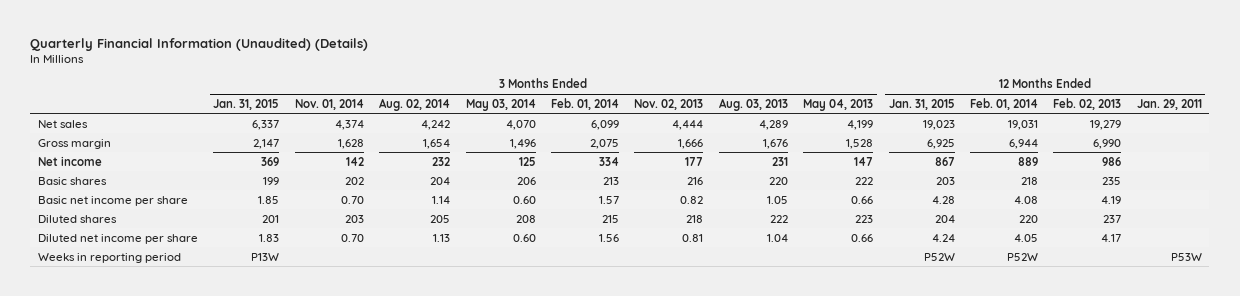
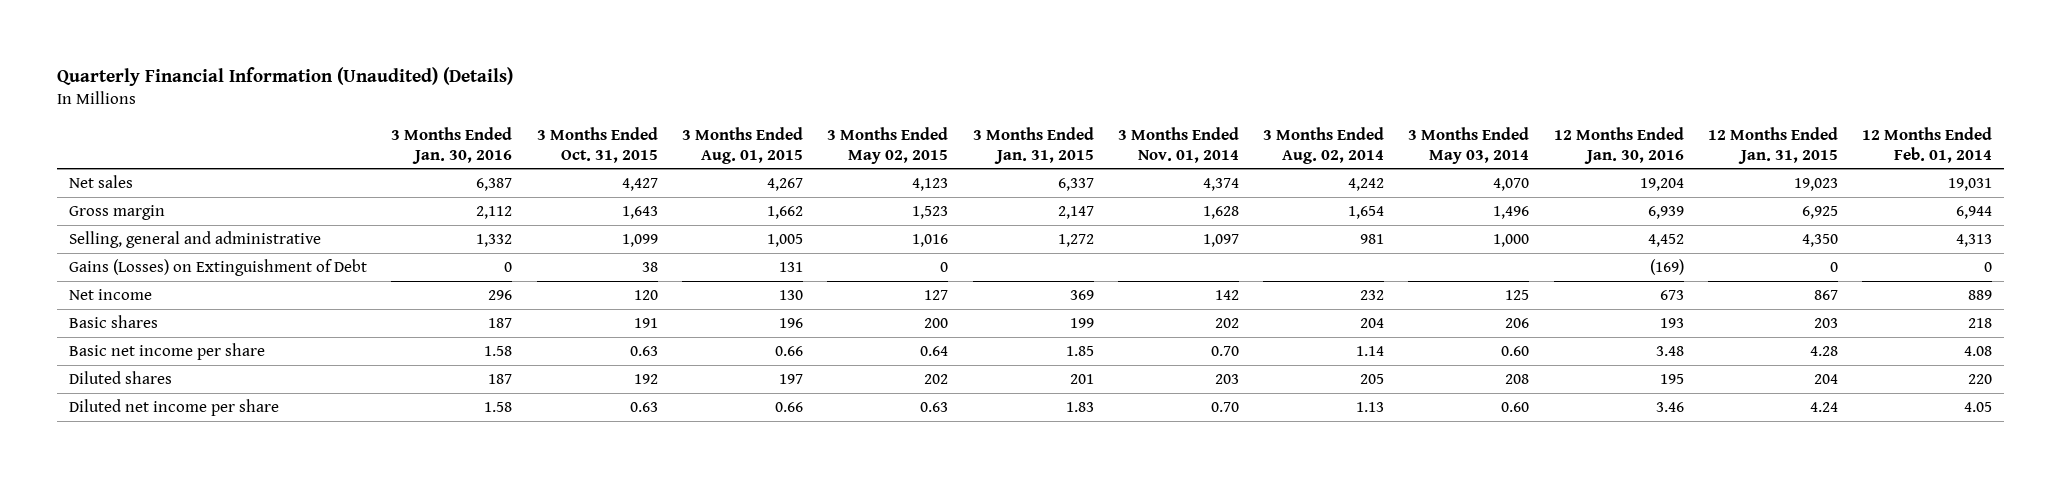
[551,97,620,110] Feb. 01, 2014 -> none
[634,98,704,110] Nov. 02, 2013 -> none
[718,97,788,111] Aug. 03, 2013 -> none
[803,98,874,111] May 04, 2013 -> none
[1053,97,1122,110] Feb. 02, 2013 -> none
[1136,98,1202,110] Jan. 29, 2011 -> none
none -> [391,126,513,164] 3 Months Ended Jan. 30, 2016
none -> [536,126,658,163] 3 Months Ended Oct. 31, 2015
none -> [681,126,803,164] 3 Months Ended Aug. 01, 2015
none -> [827,126,949,164] 3 Months Ended May 02, 2015
none -> [1553,126,1684,164] 12 Months Ended Jan. 30, 2016
none -> [69,230,322,248] Selling, general and administrative
none -> [69,258,368,276] Gains (Losses) on Extinguishment of Debt
[38,252,182,263] Weeks in reporting period -> none

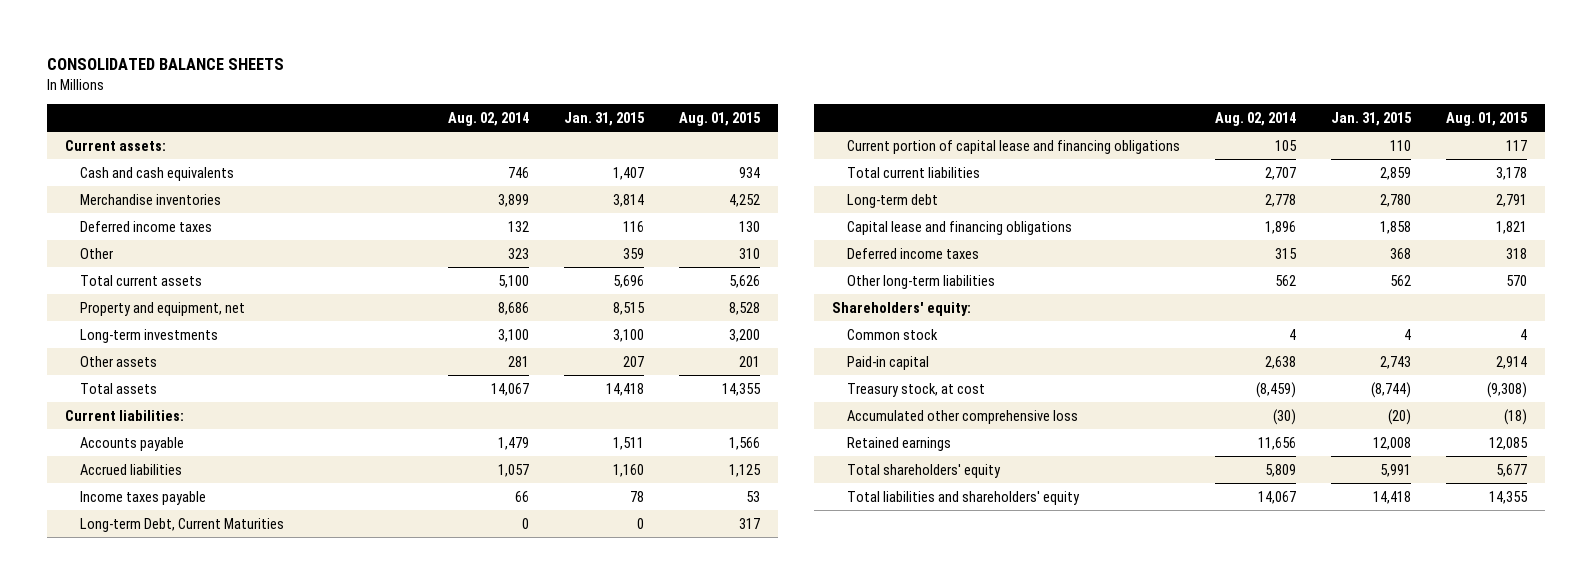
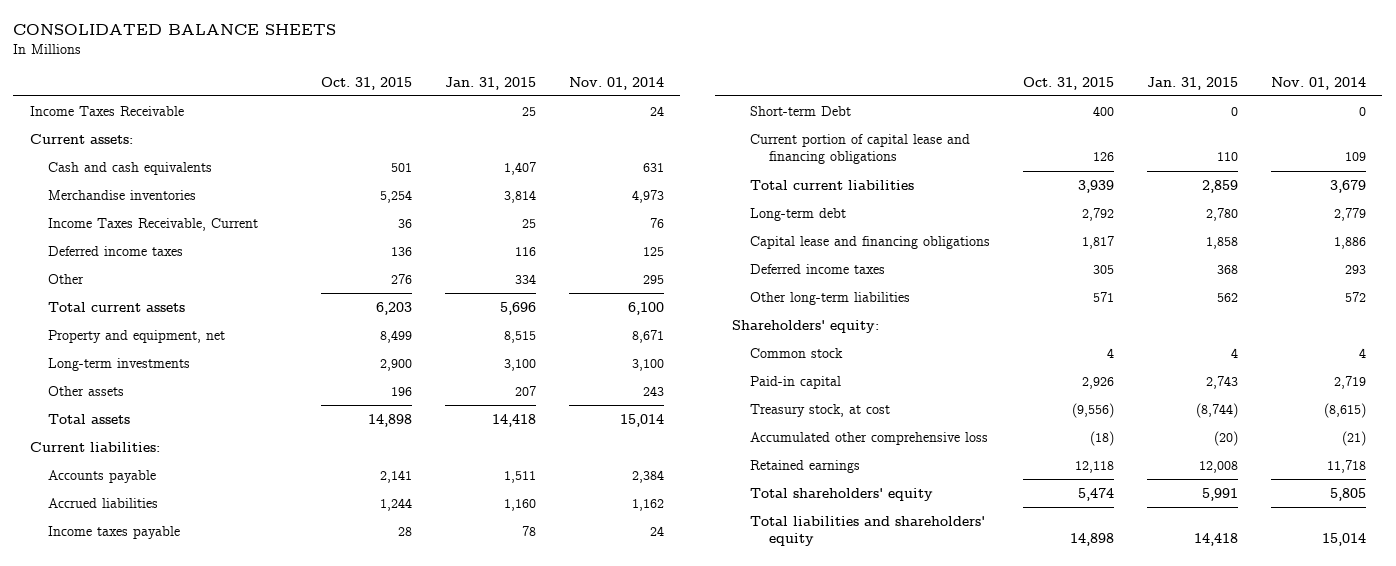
[448,111,530,126] Aug. 02, 2014 -> none
[679,111,762,126] Aug. 01, 2015 -> none
none -> [321,76,413,90] Oct. 31, 2015
none -> [568,76,664,90] Nov. 01, 2014
none -> [29,105,184,116] Income Taxes Receivable
none -> [48,217,259,231] Income Taxes Receivable, Current
[623,247,645,259] 359 -> [515,273,537,284] 334
[80,517,285,532] Long-term Debt, Current Maturities -> none
none -> [750,105,852,116] Short-term Debt

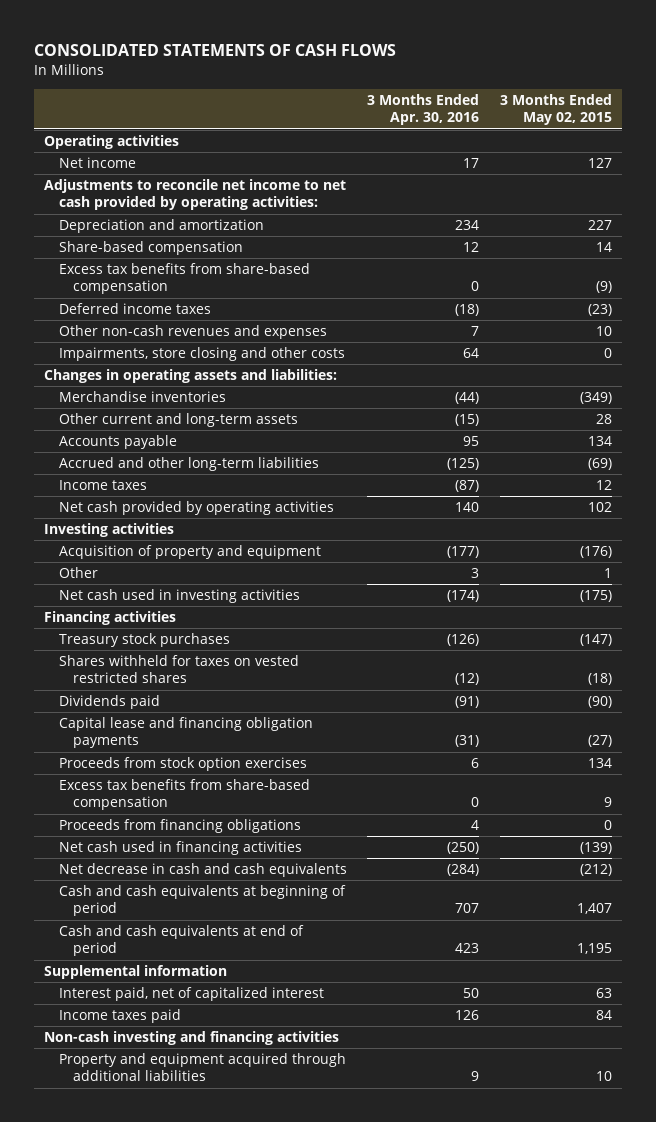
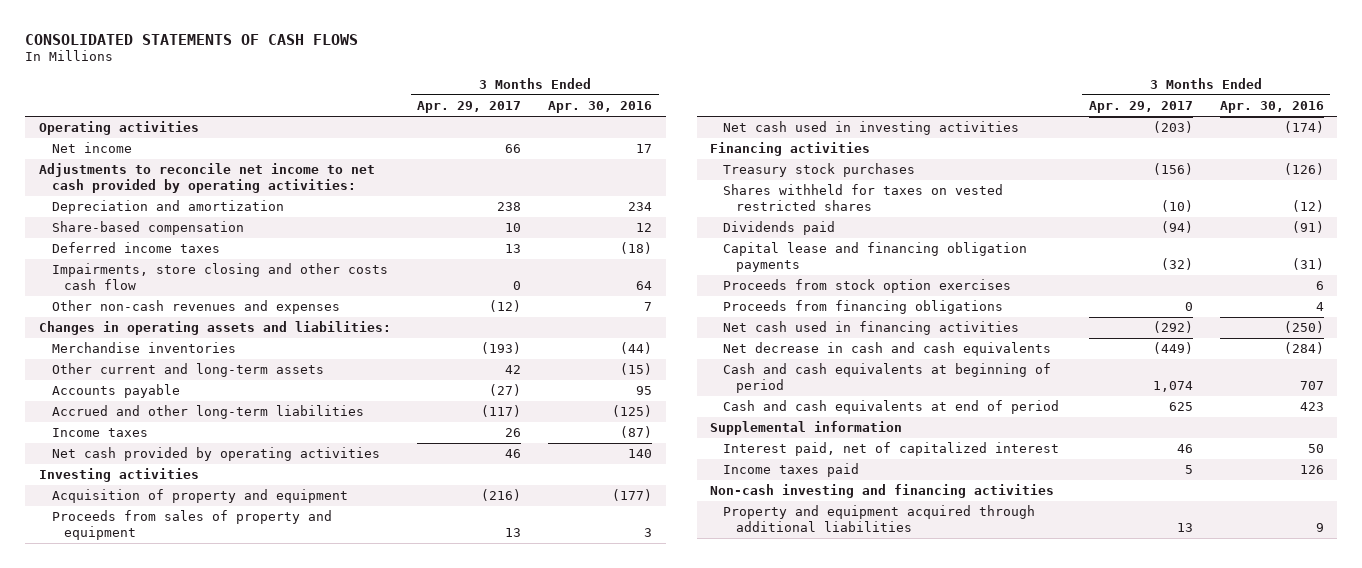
[499,94,612,126] 3 Months Ended May 02, 2015 -> none
none -> [417,101,522,114] Apr. 29, 2017
[58,263,310,295] Excess tax benefits from share-based compensation -> none
none -> [51,263,388,290] Impairments, store closing and other costs cash flow
[58,347,345,362] Impairments, store closing and other costs -> none
[58,567,98,579] Other -> [51,510,332,540] Proceeds from sales of property and equipment
[58,779,310,811] Excess tax benefits from share-based compensation -> none

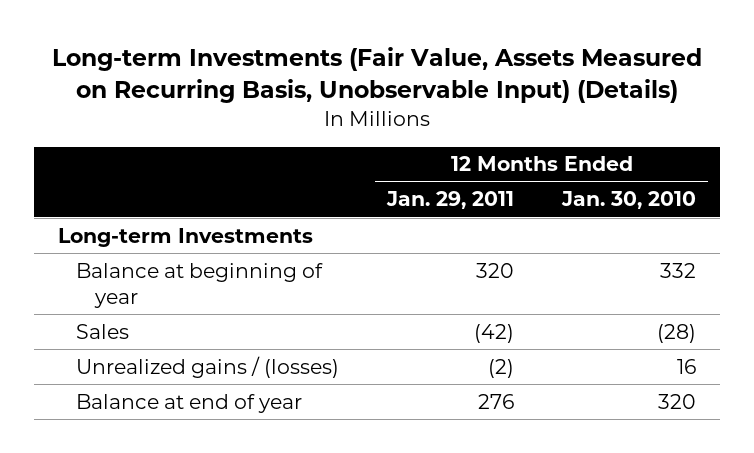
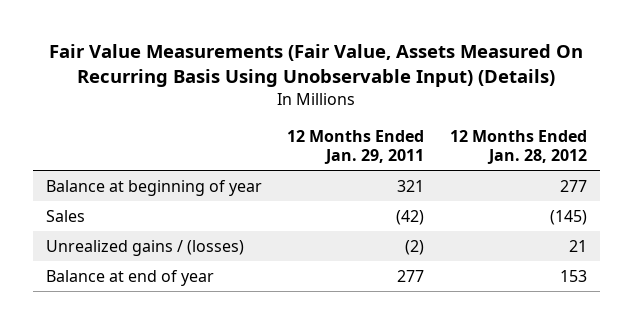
[52,47,703,104] Long-term Investments (Fair Value, Assets Measured on Recurring Basis, Unobservable Input) (Details) -> [49,43,584,88] Fair Value Measurements (Fair Value, Assets Measured On Recurring Basis Using Unobservable Input) (Details)
[561,191,697,210] Jan. 30, 2010 -> none
none -> [449,130,587,164] 12 Months Ended Jan. 28, 2012
[58,227,314,247] Long-term Investments -> none
[476,262,515,278] 320 -> [397,179,425,192] 321
[478,393,515,409] 276 -> [397,269,425,282] 277

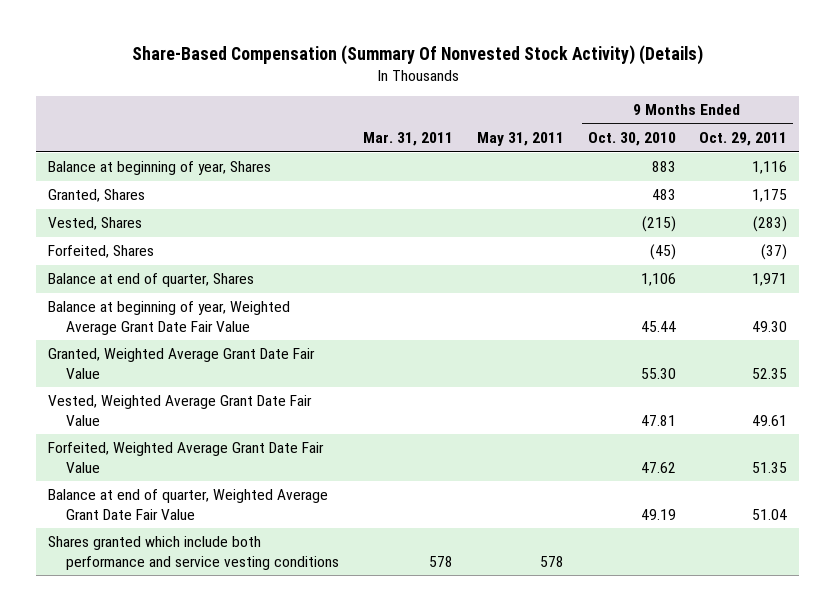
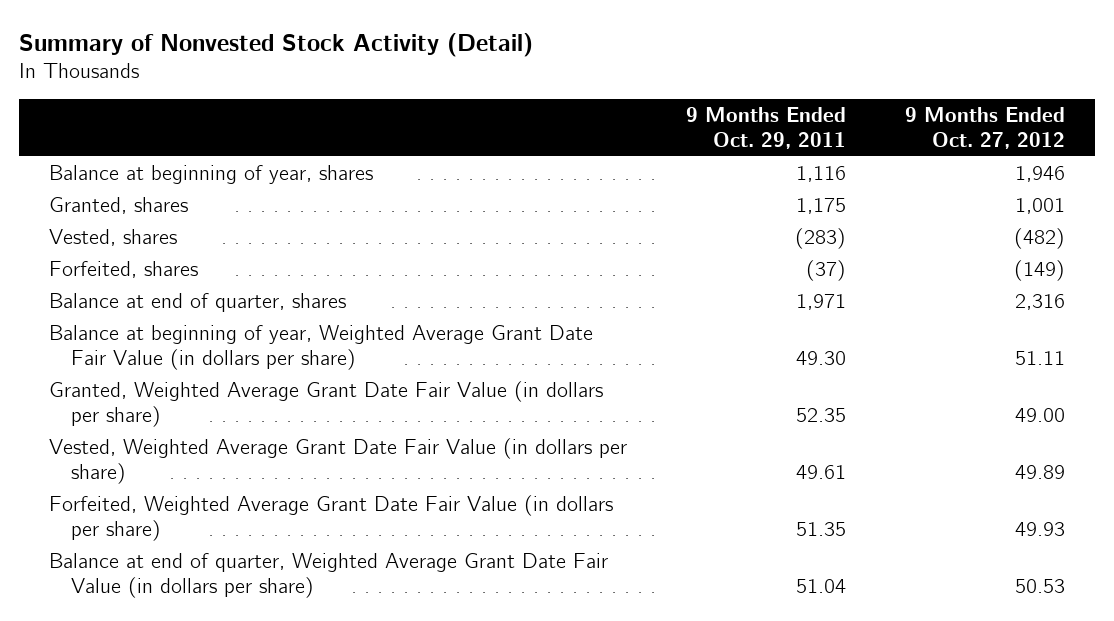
[131,45,703,66] Share-Based Compensation (Summary Of Nonvested Stock Activity) (Details) -> [19,32,534,57] Summary of Nonvested Stock Activity (Detail)
[363,132,454,147] Mar. 31, 2011 -> none
[476,132,564,147] May 31, 2011 -> none
[587,132,676,147] Oct. 30, 2010 -> none
none -> [905,106,1066,149] 9 Months Ended Oct. 27, 2012
[48,536,340,570] Shares granted which include both performance and service vesting conditions -> none
[48,161,272,176] Balance at beginning of year, Shares -> [48,165,373,185] Balance at beginning of year, shares
[48,189,146,203] Granted, Shares -> [48,197,188,215] Granted, shares
[48,217,143,231] Vested, Shares -> [48,229,177,247] Vested, shares
[48,245,155,259] Forfeited, Shares -> [48,261,198,279] Forfeited, shares
[48,273,255,288] Balance at end of quarter, Shares -> [48,293,346,313] Balance at end of quarter, shares
[48,301,291,335] Balance at beginning of year, Weighted Average Grant Date Fair Value -> [48,325,593,371] Balance at beginning of year, Weighted Average Grant Date Fair Value (in dollars per share)
[48,348,316,379] Granted, Weighted Average Grant Date Fair Value -> [48,381,603,428] Granted, Weighted Average Grant Date Fair Value (in dollars per share)
[48,395,313,426] Vested, Weighted Average Grant Date Fair Value -> [48,438,627,485] Vested, Weighted Average Grant Date Fair Value (in dollars per share)
[48,442,325,473] Forfeited, Weighted Average Grant Date Fair Value -> [48,495,613,542] Forfeited, Weighted Average Grant Date Fair Value (in dollars per share)
[48,489,329,520] Balance at end of quarter, Weighted Average Grant Date Fair Value -> [48,553,608,599] Balance at end of quarter, Weighted Average Grant Date Fair Value (in dollars per share)

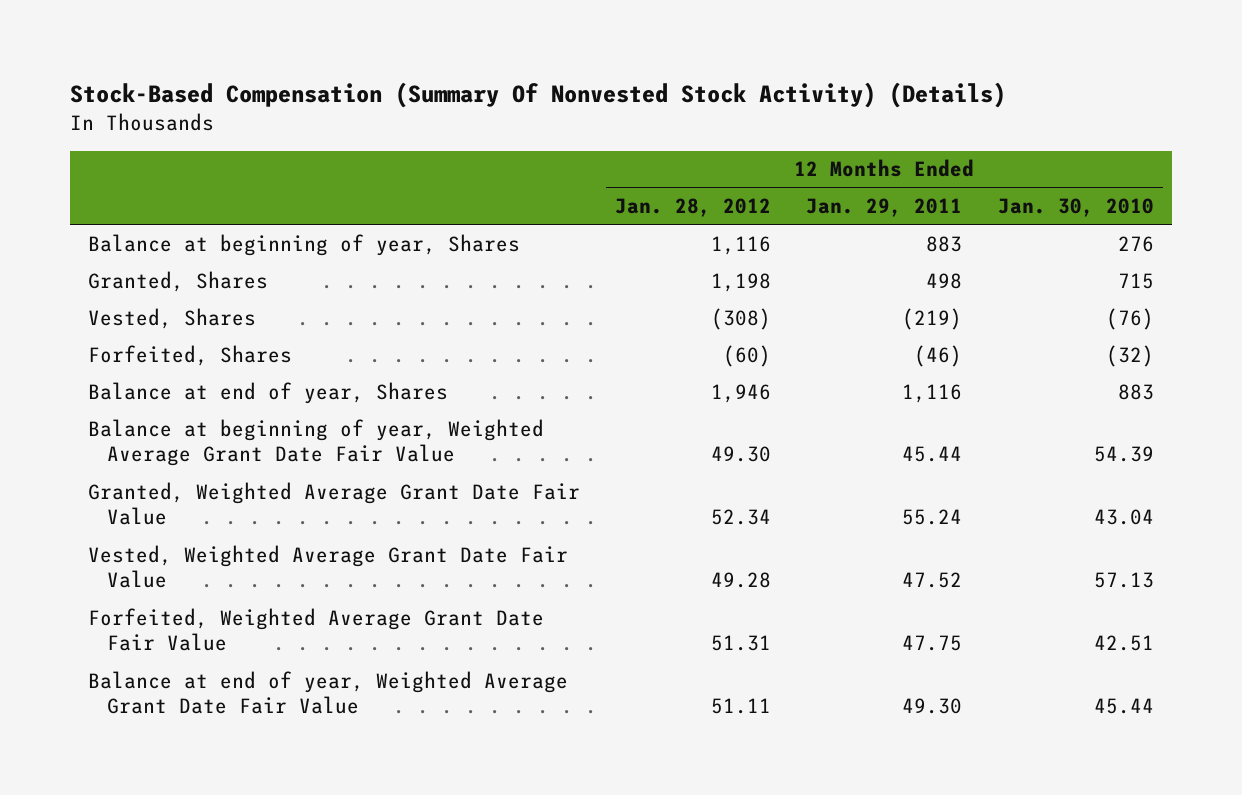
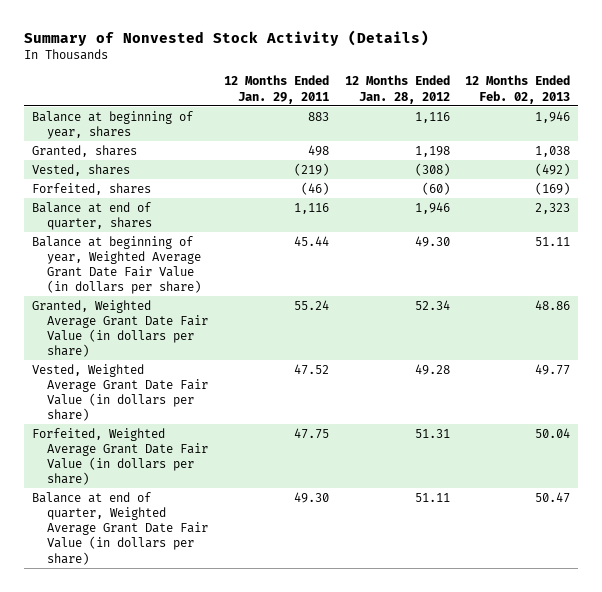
[70,82,1007,109] Stock-Based Compensation (Summary Of Nonvested Stock Activity) (Details) -> [23,29,429,46] Summary of Nonvested Stock Activity (Details)
[997,198,1154,218] Jan. 30, 2010 -> none
none -> [465,75,571,104] 12 Months Ended Feb. 02, 2013
[87,233,520,256] Balance at beginning of year, Shares -> [31,110,193,139] Balance at beginning of year, shares
[87,270,268,292] Granted, Shares -> [31,144,137,157] Granted, shares
[87,307,256,329] Vested, Shares -> [31,163,130,176] Vested, shares
[87,344,292,366] Forfeited, Shares -> [31,182,151,195] Forfeited, shares
[87,381,448,404] Balance at end of year, Shares -> [31,201,153,230] Balance at end of quarter, shares
[87,418,544,467] Balance at beginning of year, Weighted Average Grant Date Fair Value -> [31,235,202,295] Balance at beginning of year, Weighted Average Grant Date Fair Value (in dollars per share)
[87,481,580,526] Granted, Weighted Average Grant Date Fair Value -> [31,299,209,358] Granted, Weighted Average Grant Date Fair Value (in dollars per share)
[87,544,568,589] Vested, Weighted Average Grant Date Fair Value -> [31,363,209,422] Vested, Weighted Average Grant Date Fair Value (in dollars per share)
[87,607,544,652] Forfeited, Weighted Average Grant Date Fair Value -> [31,427,209,486] Forfeited, Weighted Average Grant Date Fair Value (in dollars per share)
[87,670,568,715] Balance at end of year, Weighted Average Grant Date Fair Value -> [31,491,209,565] Balance at end of quarter, Weighted Average Grant Date Fair Value (in dollars per share)

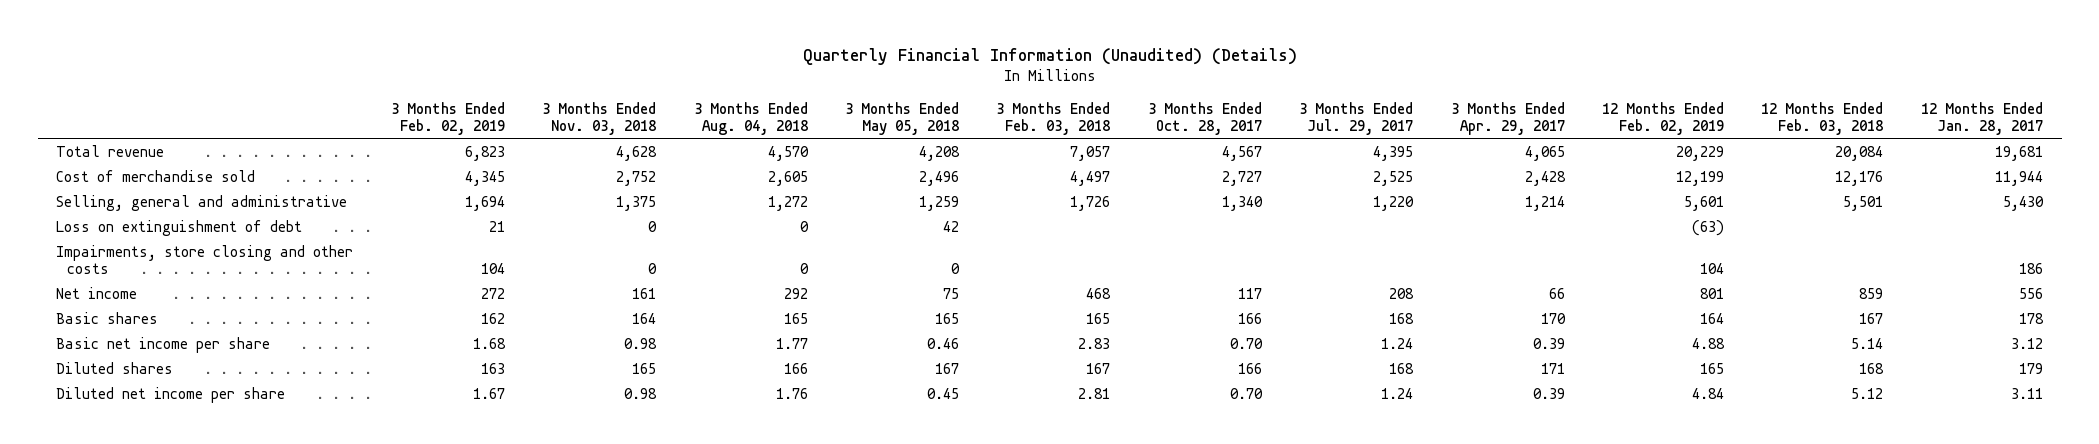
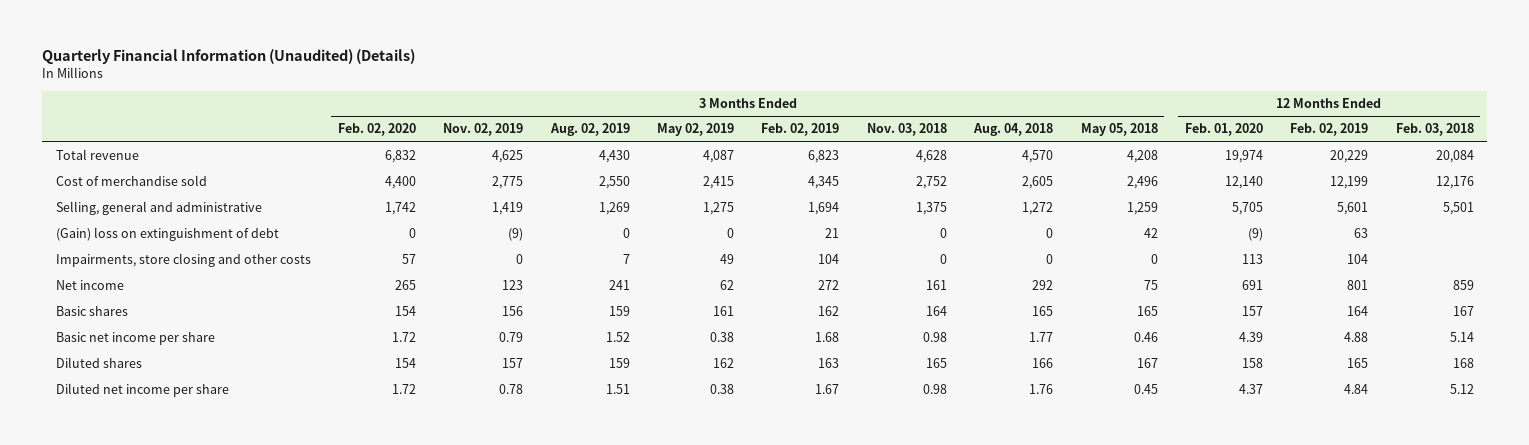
[996,101,1111,135] 3 Months Ended Feb. 03, 2018 -> none
[1147,101,1262,135] 3 Months Ended Oct. 28, 2017 -> none
[1299,101,1414,135] 3 Months Ended Jul. 29, 2017 -> none
[1450,101,1565,135] 3 Months Ended Apr. 29, 2017 -> none
[1920,101,2043,135] 12 Months Ended Jan. 28, 2017 -> none
none -> [338,123,417,137] Feb. 02, 2020
none -> [443,123,524,137] Nov. 02, 2019
none -> [549,123,630,137] Aug. 02, 2019
none -> [657,123,735,137] May 02, 2019
none -> [1184,123,1263,137] Feb. 01, 2020
[56,219,303,236] Loss on extinguishment of debt -> [55,227,279,242] (Gain) loss on extinguishment of debt
[1692,219,1725,236] (63) -> [1354,228,1369,239] 63

